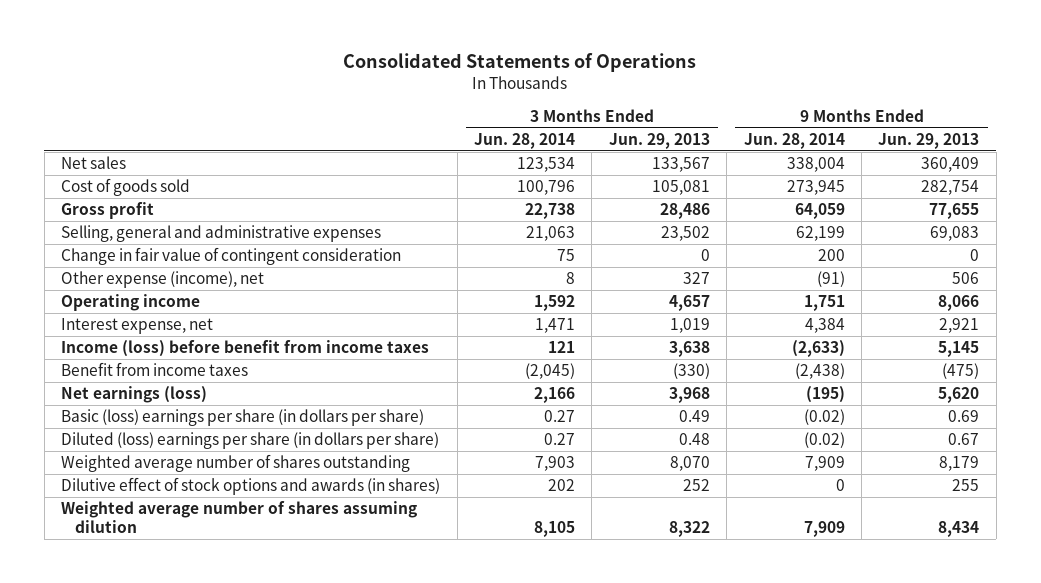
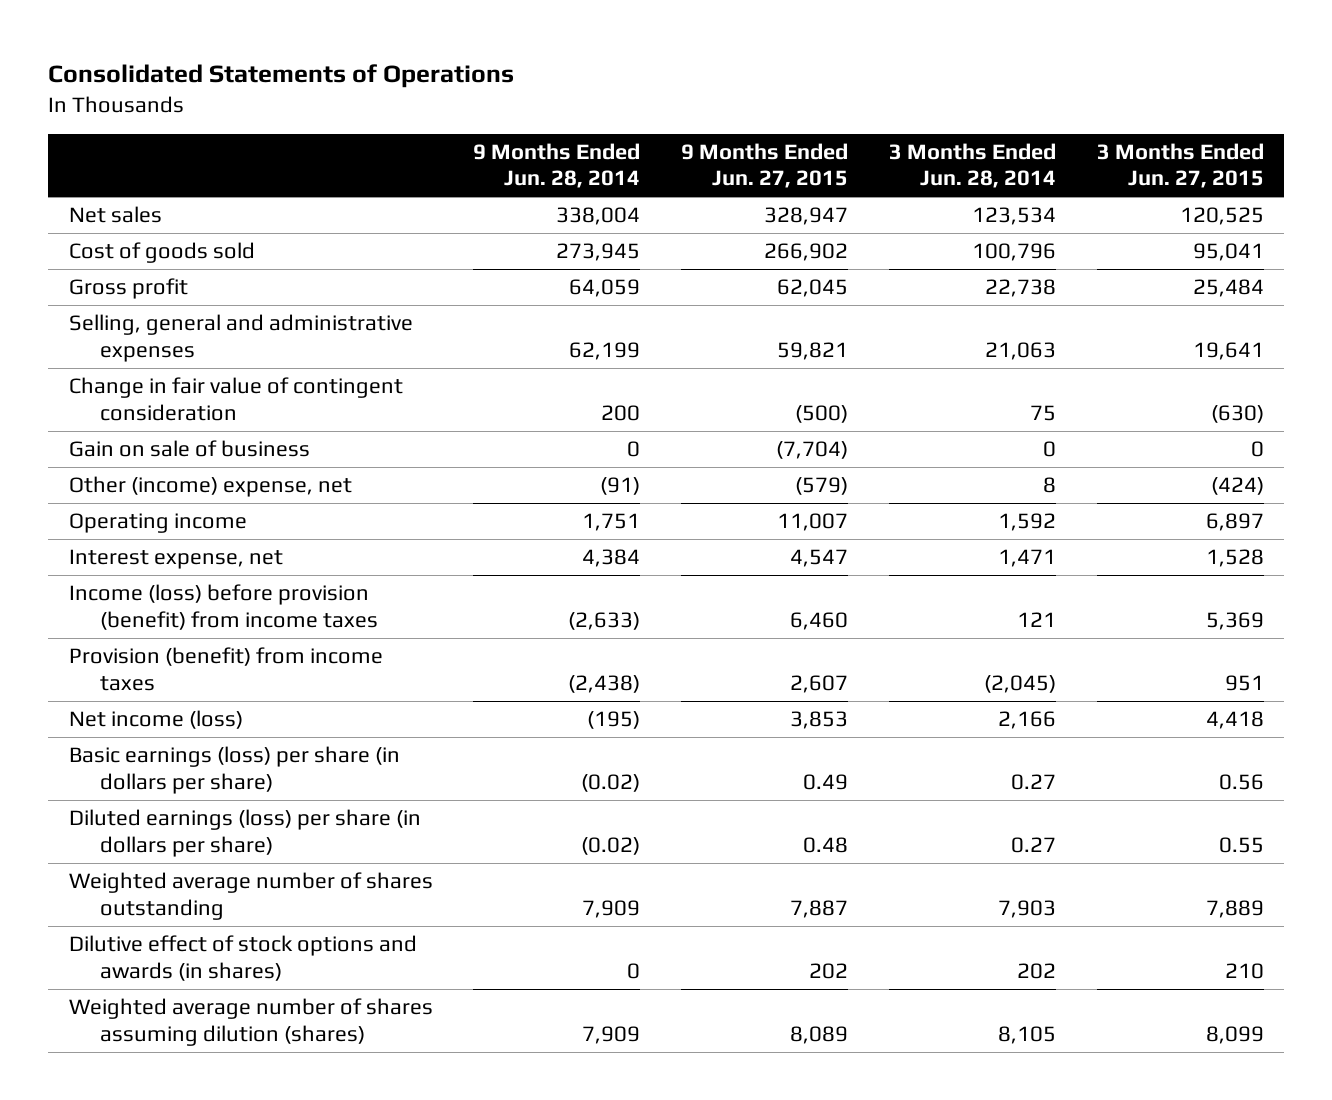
[608,132,710,149] Jun. 29, 2013 -> none
[878,132,980,149] Jun. 29, 2013 -> none
none -> [681,142,849,189] 9 Months Ended Jun. 27, 2015
none -> [1096,142,1264,189] 3 Months Ended Jun. 27, 2015
none -> [68,440,310,458] Gain on sale of business
[61,271,265,289] Other expense (income), net -> [68,476,352,498] Other (income) expense, net
[61,340,430,358] Income (loss) before benefit from income taxes -> [68,584,378,630] Income (loss) before provision (benefit) from income taxes
[61,362,249,377] Benefit from income taxes -> [68,647,383,691] Provision (benefit) from income taxes
[61,386,208,404] Net earnings (loss) -> [68,710,243,730] Net income (loss)
[61,409,425,427] Basic (loss) earnings per share (in dollars per share) -> [68,746,400,794] Basic earnings (loss) per share (in dollars per share)
[61,432,440,450] Diluted (loss) earnings per share (in dollars per share) -> [68,809,421,857] Diluted earnings (loss) per share (in dollars per share)
[61,501,418,533] Weighted average number of shares assuming dilution -> [68,998,433,1046] Weighted average number of shares assuming dilution (shares)

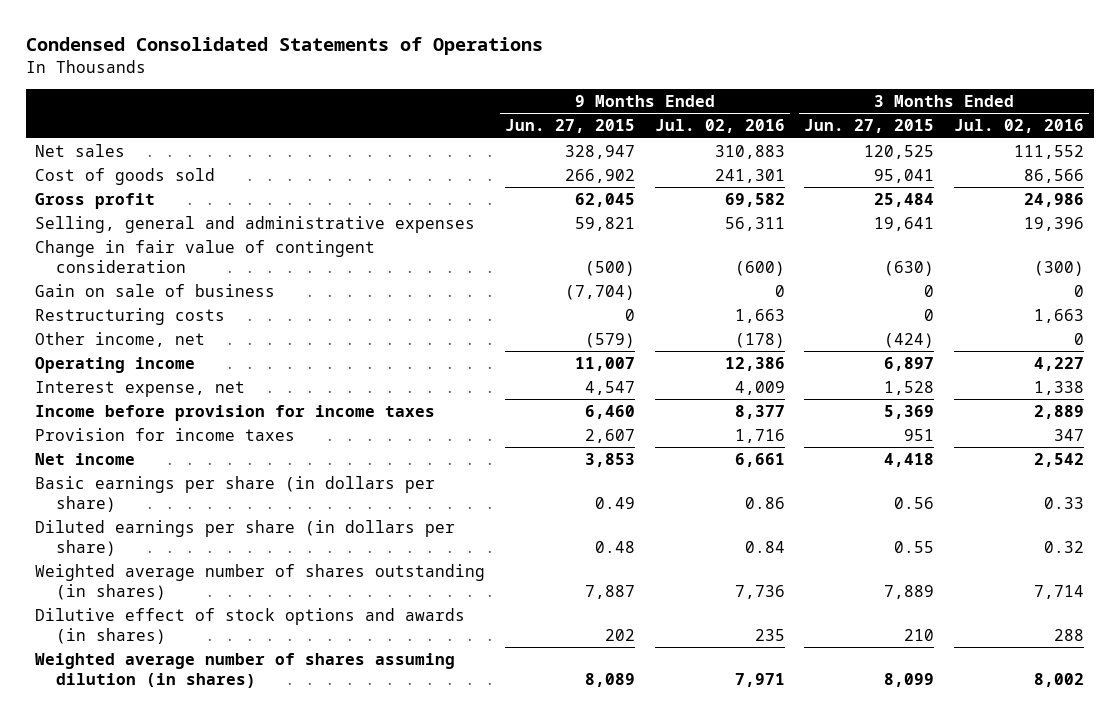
[48,64,515,89] Consolidated Statements of Operations -> [25,36,543,55] Condensed Consolidated Statements of Operations
[473,142,641,189] 9 Months Ended Jun. 28, 2014 -> none
[889,142,1057,189] 3 Months Ended Jun. 28, 2014 -> none
none -> [654,119,785,134] Jul. 02, 2016
none -> [953,119,1084,134] Jul. 02, 2016
none -> [35,308,226,326] Restructuring costs
[68,476,352,498] Other (income) expense, net -> [35,332,206,348] Other income, net
[68,584,378,630] Income (loss) before provision (benefit) from income taxes -> [35,405,436,422] Income before provision for income taxes
[68,647,383,691] Provision (benefit) from income taxes -> [35,428,296,442] Provision for income taxes
[68,710,243,730] Net income (loss) -> [35,453,136,466] Net income
[68,746,400,794] Basic earnings (loss) per share (in dollars per share) -> [35,476,436,513] Basic earnings per share (in dollars per share)
[68,809,421,857] Diluted earnings (loss) per share (in dollars per share) -> [35,520,456,557] Diluted earnings per share (in dollars per share)
[68,872,433,920] Weighted average number of shares outstanding -> [35,564,486,601] Weighted average number of shares outstanding (in shares)
[68,998,433,1046] Weighted average number of shares assuming dilution (shares) -> [35,653,456,689] Weighted average number of shares assuming dilution (in shares)

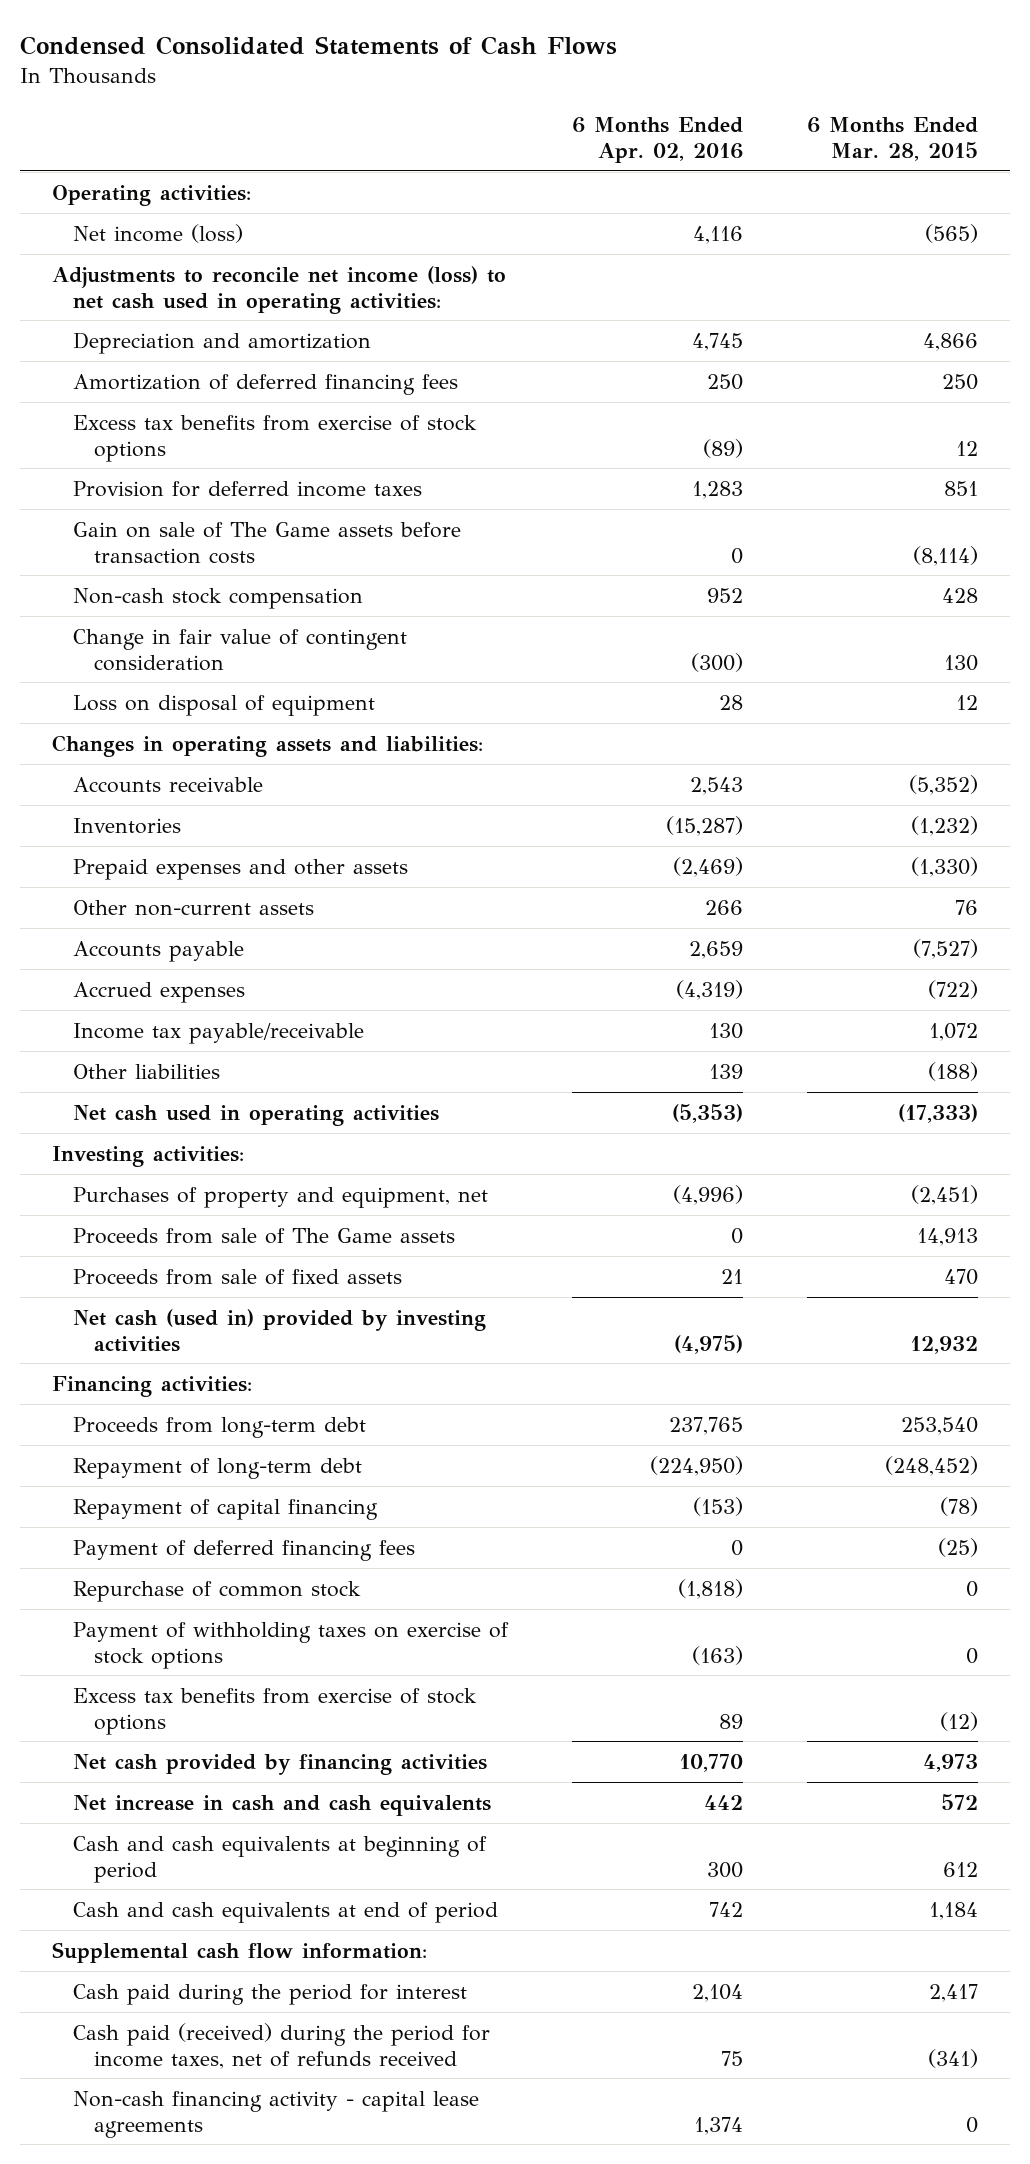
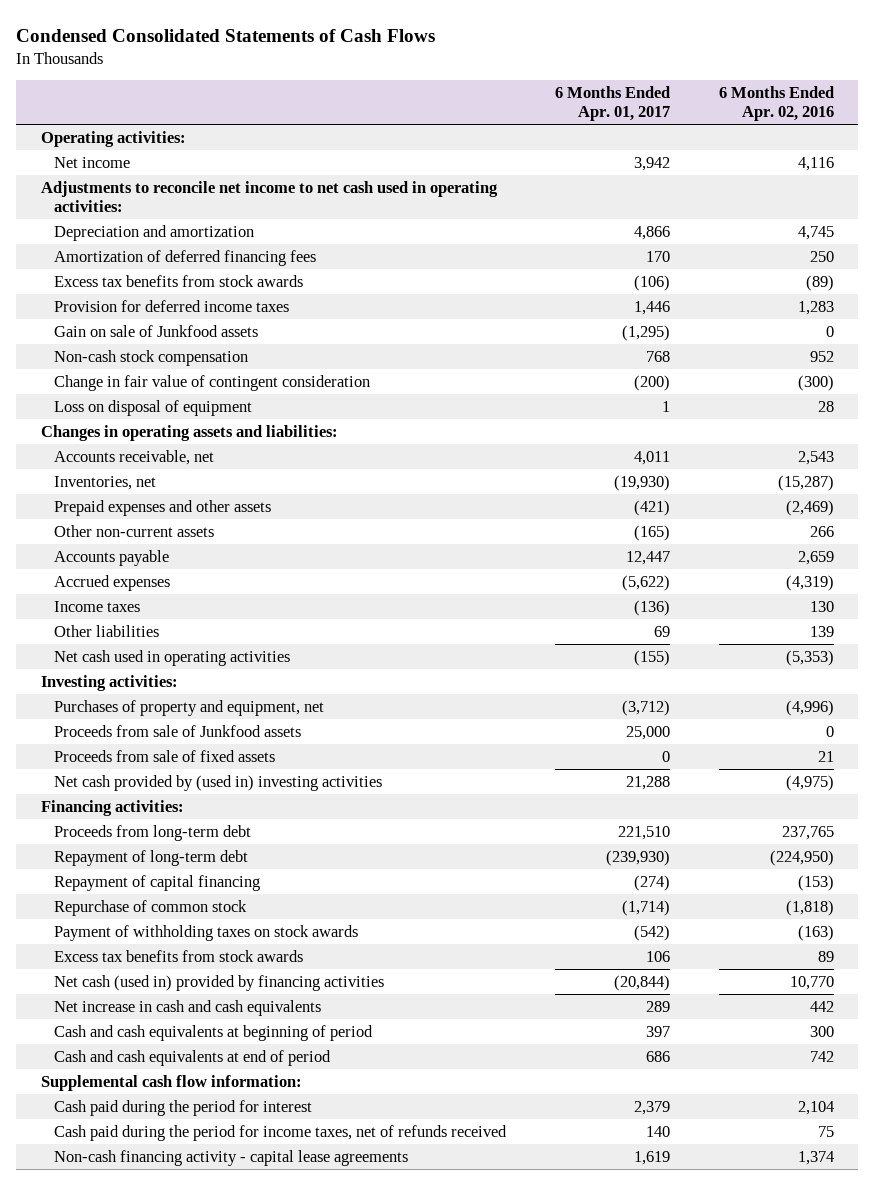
[806,117,978,162] 6 Months Ended Mar. 28, 2015 -> none
none -> [554,85,670,122] 6 Months Ended Apr. 01, 2017
[72,223,243,243] Net income (loss) -> [54,156,131,168] Net income
[52,265,507,314] Adjustments to reconcile net income (loss) to net cash used in operating activities: -> [40,180,498,212] Adjustments to reconcile net income to net cash used in operating activities:
[72,414,477,462] Excess tax benefits from exercise of stock options -> [54,274,304,287] Excess tax benefits from stock awards
[72,521,461,564] Gain on sale of The Game assets before transaction costs -> [54,324,259,337] Gain on sale of Junkfood assets
[72,776,263,793] Accounts receivable -> [54,449,215,465] Accounts receivable, net
[72,817,181,834] Inventories -> [54,475,157,490] Inventories, net
[72,1022,364,1044] Income tax payable/receivable -> [54,600,141,612] Income taxes
[72,1227,455,1244] Proceeds from sale of The Game assets -> [54,724,302,737] Proceeds from sale of Junkfood assets
[72,1308,486,1352] Net cash (used in) provided by investing activities -> [54,774,383,791] Net cash provided by (used in) investing activities
[72,1539,415,1561] Payment of deferred financing fees -> none
[72,1621,509,1669] Payment of withholding taxes on exercise of stock options -> [54,924,359,941] Payment of withholding taxes on stock awards
[72,1687,477,1735] Excess tax benefits from exercise of stock options -> [54,949,304,962] Excess tax benefits from stock awards
[72,1753,487,1775] Net cash provided by financing activities -> [54,974,385,991] Net cash (used in) provided by financing activities
[72,2022,490,2069] Cash paid (received) during the period for income taxes, net of refunds received -> [54,1124,508,1141] Cash paid during the period for income taxes, net of refunds received

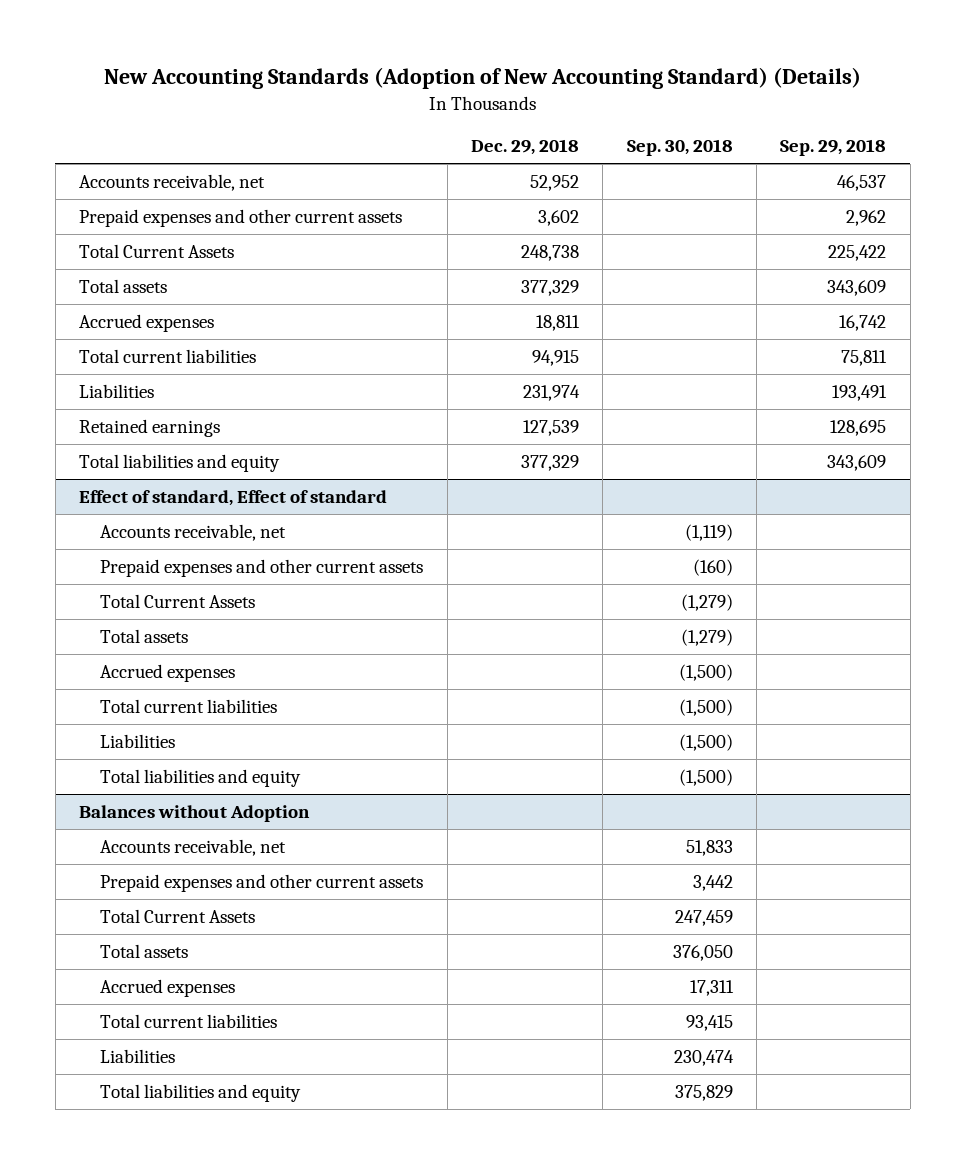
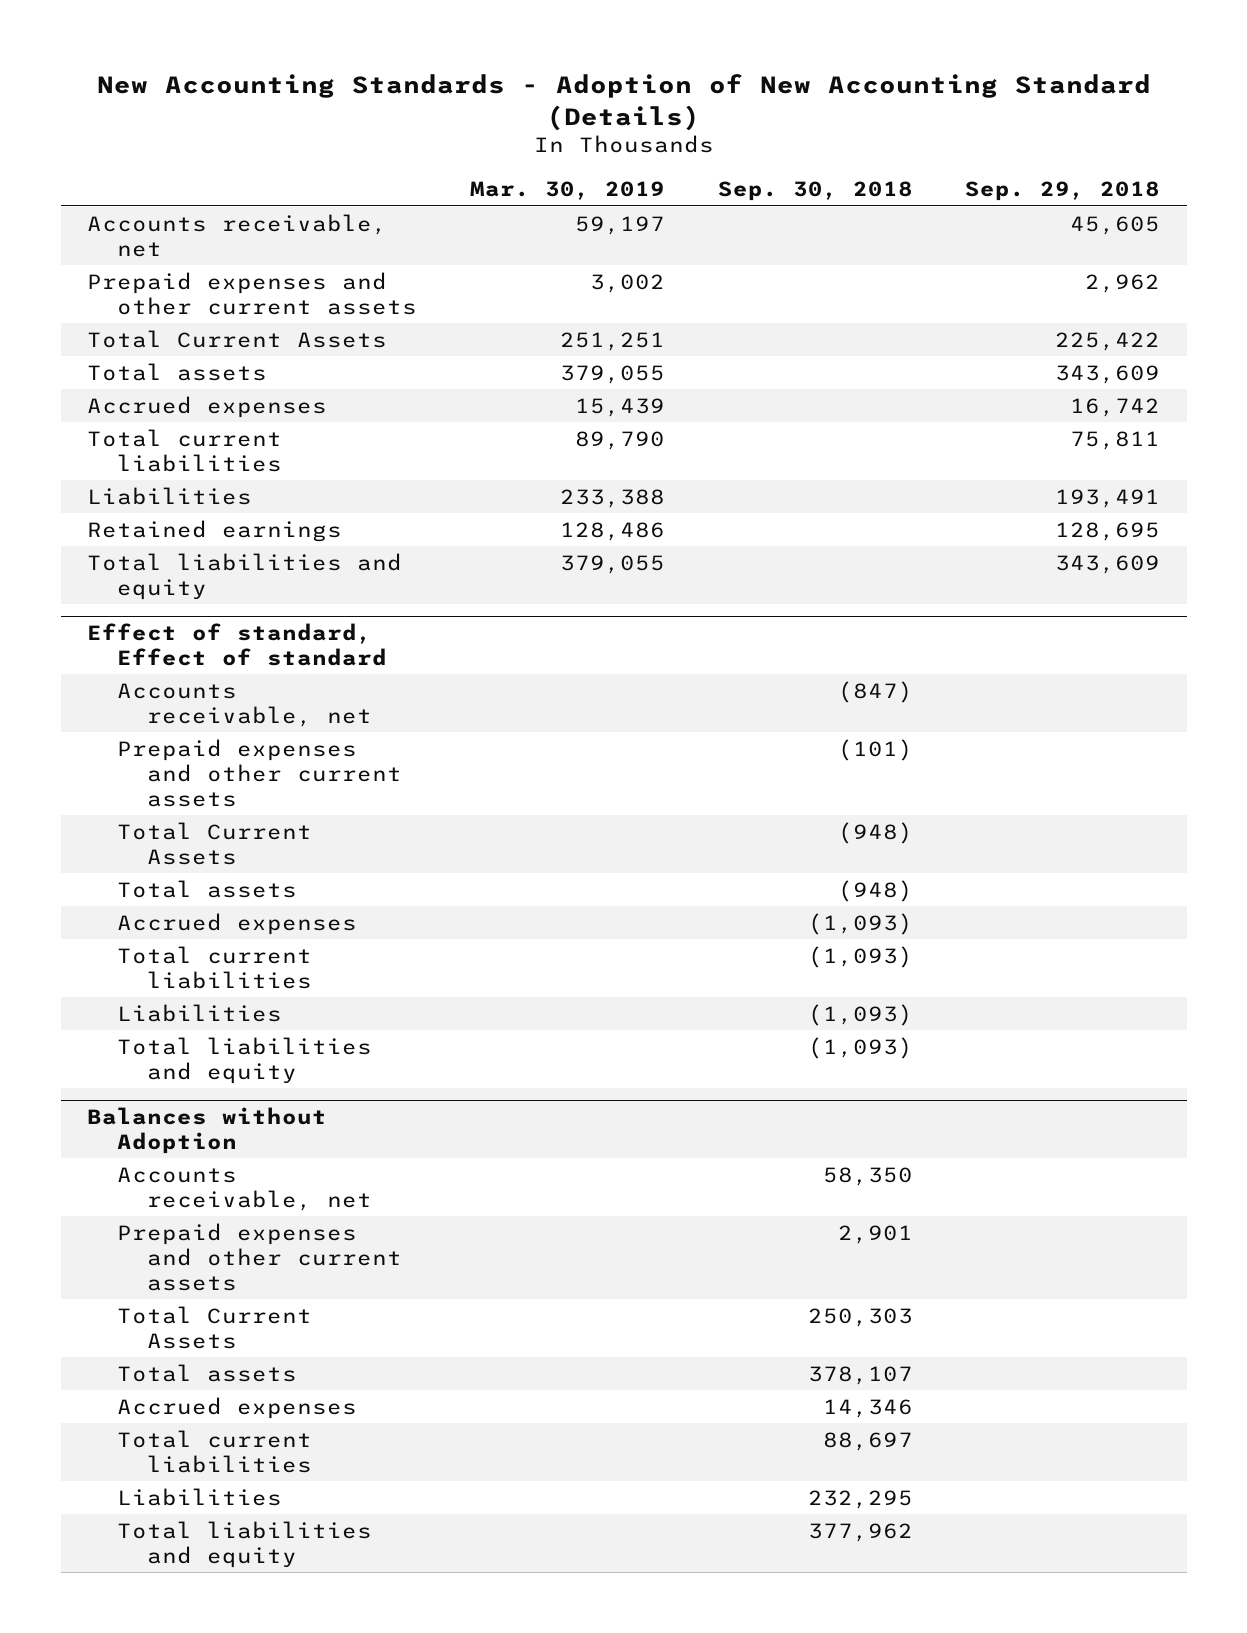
[103,67,861,90] New Accounting Standards (Adoption of New Accounting Standard) (Details) -> [96,73,1151,131] New Accounting Standards - Adoption of New Accounting Standard (Details)
[470,139,579,156] Dec. 29, 2018 -> none
none -> [469,181,665,201] Mar. 30, 2019
[837,174,887,191] 46,537 -> [1070,215,1161,235] 45,605
[684,523,733,541] (1,119) -> [837,680,913,703] (847)
[692,558,733,576] (160) -> [837,738,913,761] (101)
[680,593,733,611] (1,279) -> [837,821,913,844] (948)
[680,628,733,646] (1,279) -> [837,879,913,902] (948)
[678,663,733,681] (1,500) -> [807,912,913,935] (1,093)
[678,698,733,716] (1,500) -> [807,945,913,968] (1,093)
[678,733,733,751] (1,500) -> [807,1003,913,1026] (1,093)
[678,768,733,786] (1,500) -> [807,1036,913,1059] (1,093)
[685,839,733,856] 51,833 -> [822,1166,913,1186] 58,350
[692,874,733,891] 3,442 -> [837,1224,913,1244] 2,901
[674,909,733,926] 247,459 -> [807,1307,913,1327] 250,303
[672,944,733,961] 376,050 -> [807,1365,913,1385] 378,107
[689,979,734,996] 17,311 -> [822,1398,913,1418] 14,346
[685,1014,733,1031] 93,415 -> [822,1431,913,1451] 88,697
[673,1049,734,1066] 230,474 -> [807,1489,913,1509] 232,295
[674,1084,733,1101] 375,829 -> [807,1522,913,1542] 377,962

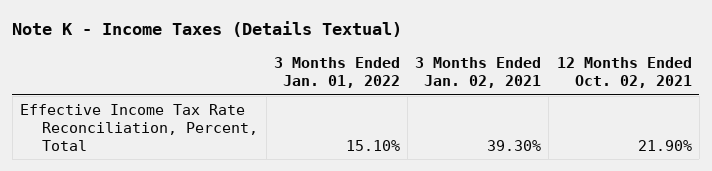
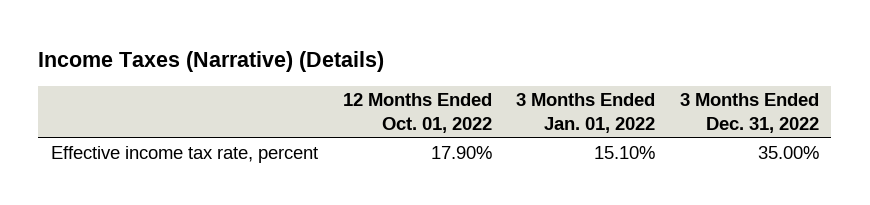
[12,20,403,37] Note K - Income Taxes (Details Textual) -> [38,51,385,73] Income Taxes (Narrative) (Details)
[415,57,542,88] 3 Months Ended Jan. 02, 2021 -> none
[556,57,692,88] 12 Months Ended Oct. 02, 2021 -> none
none -> [342,93,492,133] 12 Months Ended Oct. 01, 2022
none -> [680,93,820,133] 3 Months Ended Dec. 31, 2022
[19,104,259,151] Effective Income Tax Rate Reconciliation, Percent, Total -> [50,145,318,163] Effective income tax rate, percent

